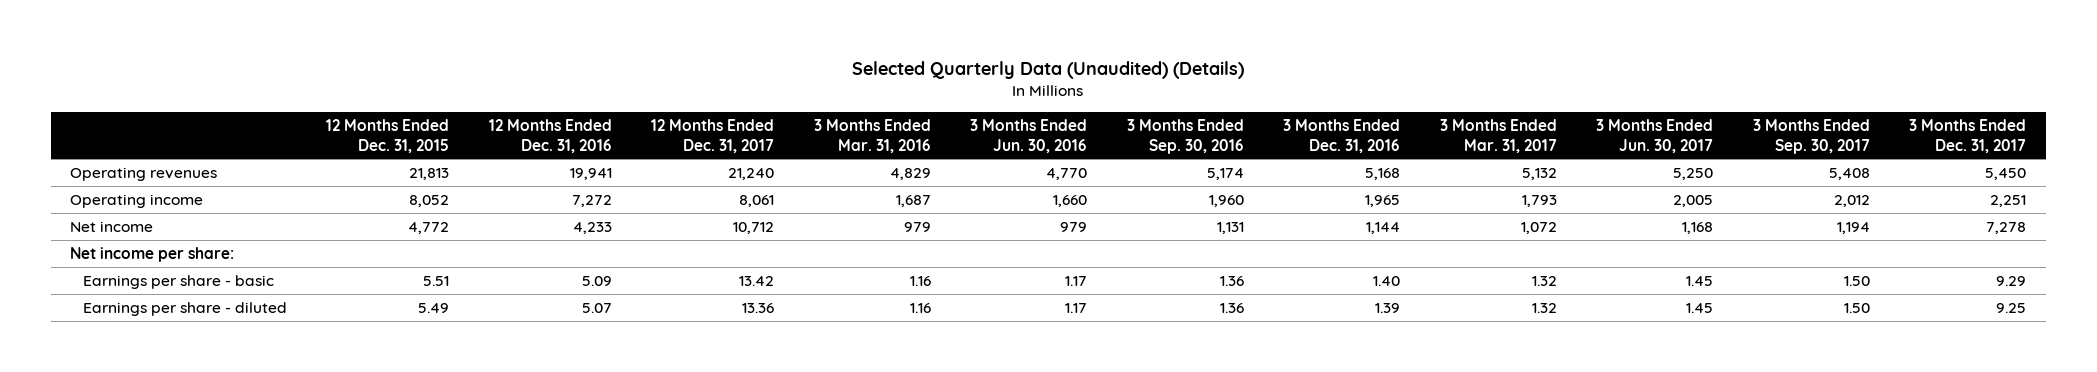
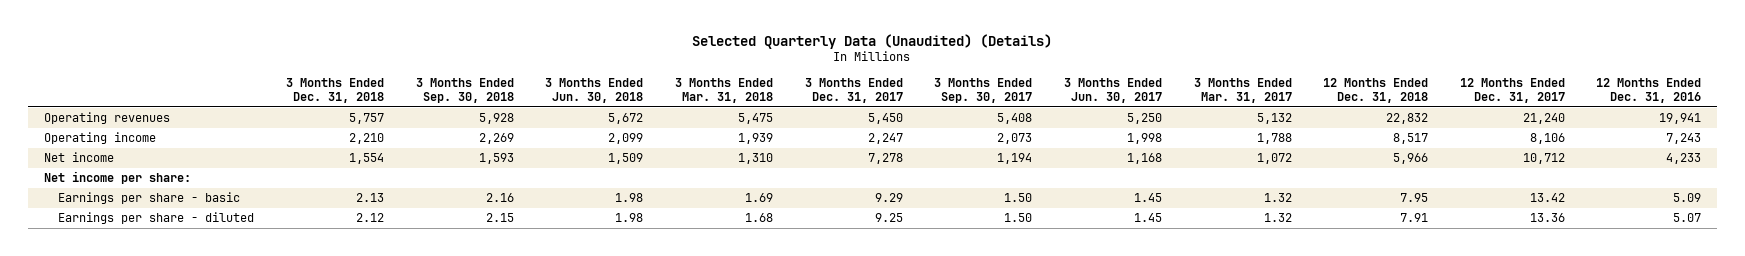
[326,118,450,153] 12 Months Ended Dec. 31, 2015 -> none
[813,118,931,153] 3 Months Ended Mar. 31, 2016 -> none
[970,118,1088,153] 3 Months Ended Jun. 30, 2016 -> none
[1126,118,1244,154] 3 Months Ended Sep. 30, 2016 -> none
[1283,118,1401,153] 3 Months Ended Dec. 31, 2016 -> none
none -> [286,78,385,104] 3 Months Ended Dec. 31, 2018
none -> [415,78,514,104] 3 Months Ended Sep. 30, 2018
none -> [545,78,644,104] 3 Months Ended Jun. 30, 2018
none -> [674,78,773,104] 3 Months Ended Mar. 31, 2018
none -> [1323,78,1429,104] 12 Months Ended Dec. 31, 2018
[571,194,612,207] 7,272 -> [1666,133,1702,145] 7,243
[739,194,775,207] 8,061 -> [1529,133,1565,145] 8,106
[1521,194,1557,207] 1,793 -> [1256,133,1292,145] 1,788
[1673,194,1714,207] 2,005 -> [1126,133,1162,145] 1,998
[1833,194,1870,207] 2,012 -> [997,133,1033,145] 2,073
[1990,194,2027,207] 2,251 -> [867,133,903,145] 2,247

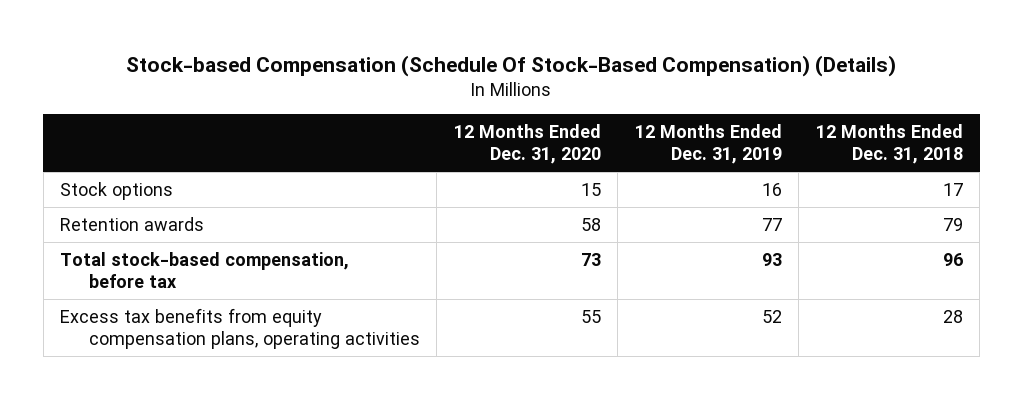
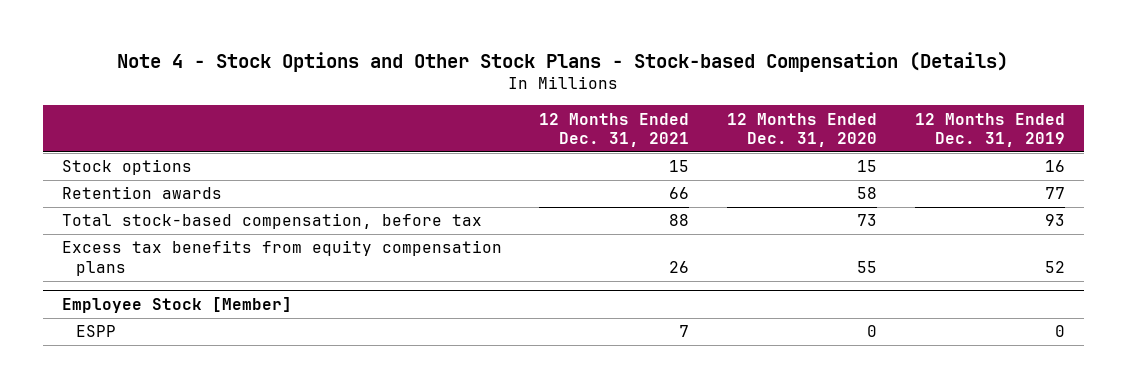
[126,54,897,77] Stock-based Compensation (Schedule Of Stock-Based Compensation) (Details) -> [117,51,1009,72] Note 4 - Stock Options and Other Stock Plans - Stock-based Compensation (Details)
[815,124,963,165] 12 Months Ended Dec. 31, 2018 -> none
none -> [539,112,690,148] 12 Months Ended Dec. 31, 2021
[60,308,420,349] Excess tax benefits from equity compensation plans, operating activities -> [61,240,502,277] Excess tax benefits from equity compensation plans
none -> [61,297,292,314] Employee Stock [Member]
none -> [75,325,116,338] ESPP

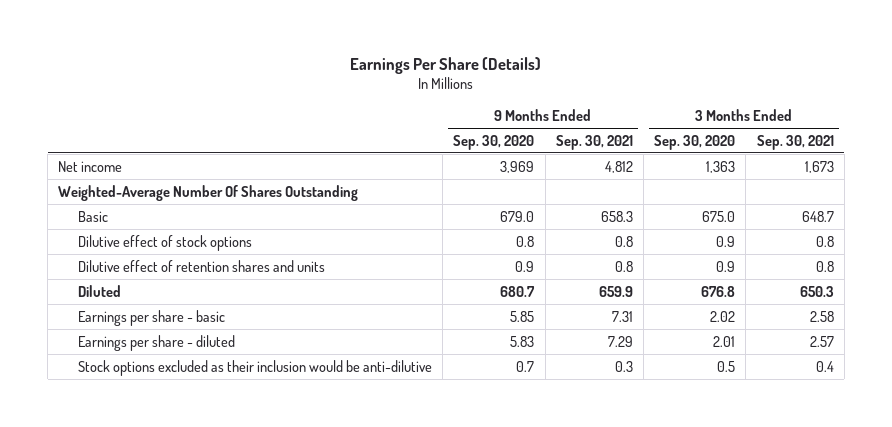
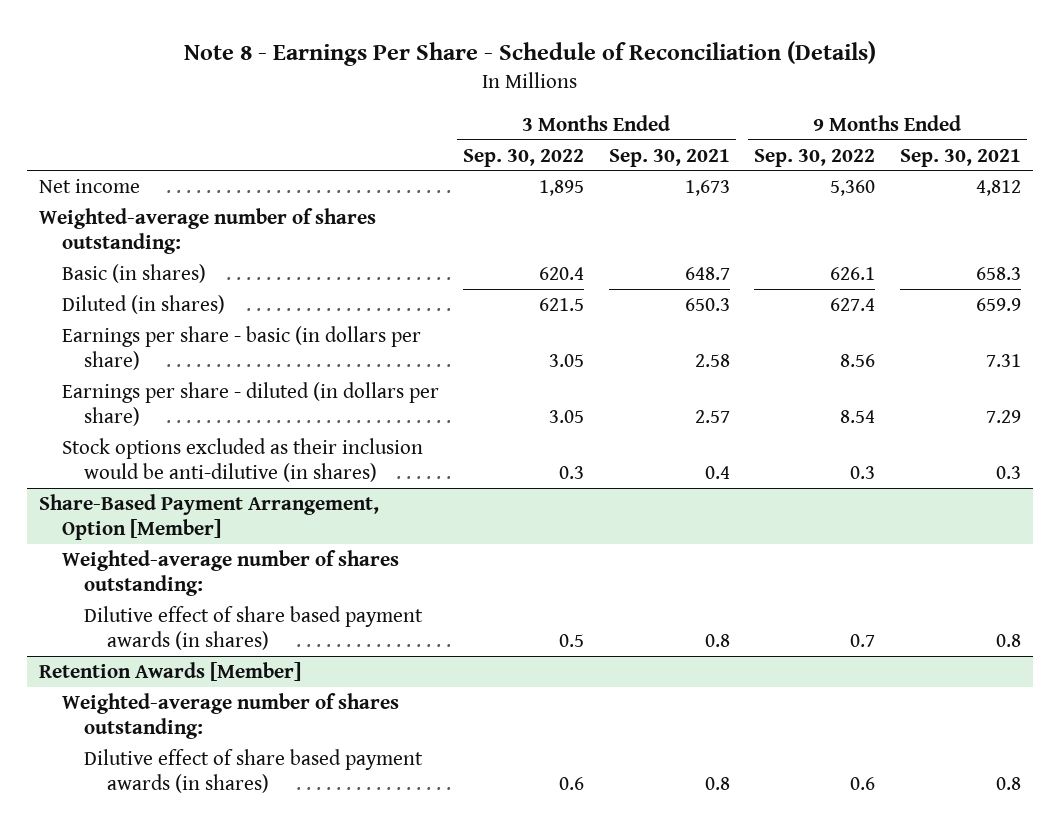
[350,56,542,74] Earnings Per Share (Details) -> [183,40,876,66] Note 8 - Earnings Per Share - Schedule of Reconciliation (Details)
[453,134,535,150] Sep. 30, 2020 -> none
[654,134,736,150] Sep. 30, 2020 -> none
none -> [463,148,585,167] Sep. 30, 2022
none -> [754,148,876,167] Sep. 30, 2022
[77,234,252,251] Dilutive effect of stock options -> none
[77,259,325,272] Dilutive effect of retention shares and units -> none
[58,184,359,201] Weighted-Average Number Of Shares Outstanding -> [39,207,377,254] Weighted-average number of shares outstanding:
[77,210,108,222] Basic -> [61,263,206,283] Basic (in shares)
[77,284,121,297] Diluted -> [61,294,225,314] Diluted (in shares)
[77,309,225,326] Earnings per share - basic -> [61,325,421,370] Earnings per share - basic (in dollars per share)
[77,334,235,351] Earnings per share - diluted -> [61,381,439,426] Earnings per share - diluted (in dollars per share)
[77,359,432,376] Stock options excluded as their inclusion would be anti-dilutive -> [61,437,423,482] Stock options excluded as their inclusion would be anti-dilutive (in shares)
none -> [39,493,380,540] Share-Based Payment Arrangement, Option [Member]
none -> [61,549,399,596] Weighted-average number of shares outstanding:
none -> [84,605,424,650] Dilutive effect of share based payment awards (in shares)
none -> [39,661,302,681] Retention Awards [Member]
none -> [61,692,399,739] Weighted-average number of shares outstanding:
none -> [84,748,424,793] Dilutive effect of share based payment awards (in shares)

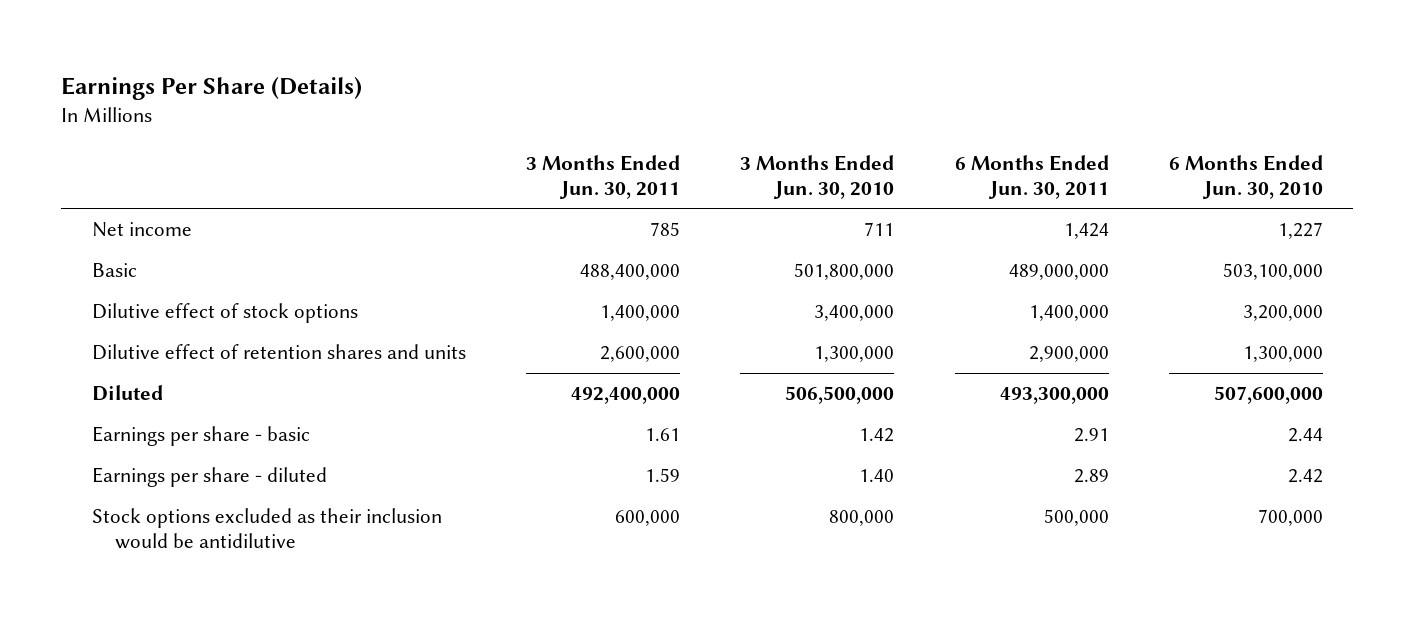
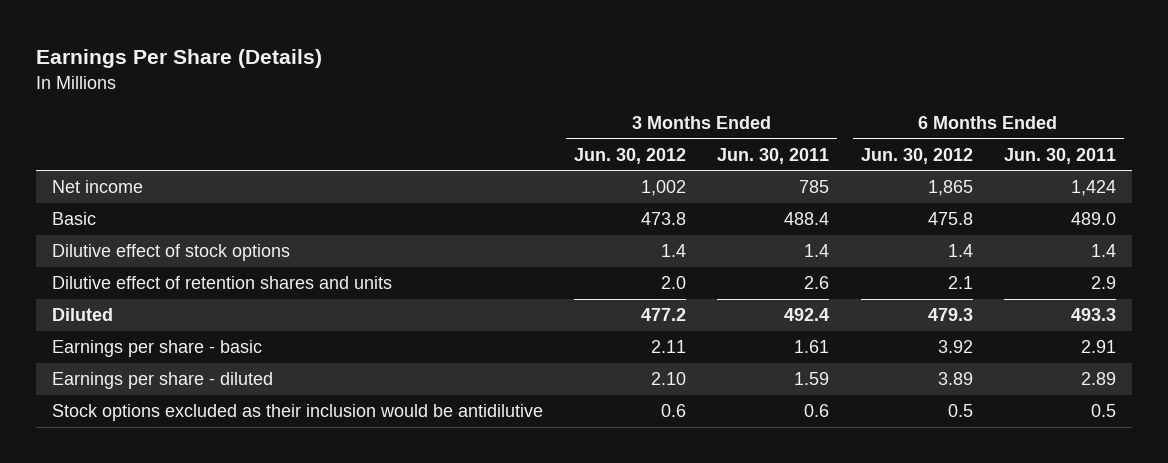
[740,154,895,199] 3 Months Ended Jun. 30, 2010 -> none
[1169,154,1324,199] 6 Months Ended Jun. 30, 2010 -> none
none -> [573,147,686,164] Jun. 30, 2012
none -> [860,147,973,164] Jun. 30, 2012
[579,264,680,281] 488,400,000 -> [784,212,830,226] 488.4
[1008,264,1109,281] 489,000,000 -> [1070,212,1116,226] 489.0
[599,305,680,322] 1,400,000 -> [804,244,830,258] 1.4
[1028,305,1109,322] 1,400,000 -> [1090,244,1116,258] 1.4
[599,346,680,363] 2,600,000 -> [804,276,830,290] 2.6
[1028,346,1109,363] 2,900,000 -> [1090,276,1116,290] 2.9
[570,387,680,405] 492,400,000 -> [784,308,830,322] 492.4
[999,387,1109,405] 493,300,000 -> [1070,308,1116,322] 493.3
[614,510,680,527] 600,000 -> [804,404,830,418] 0.6
[1043,509,1109,527] 500,000 -> [1090,404,1116,418] 0.5

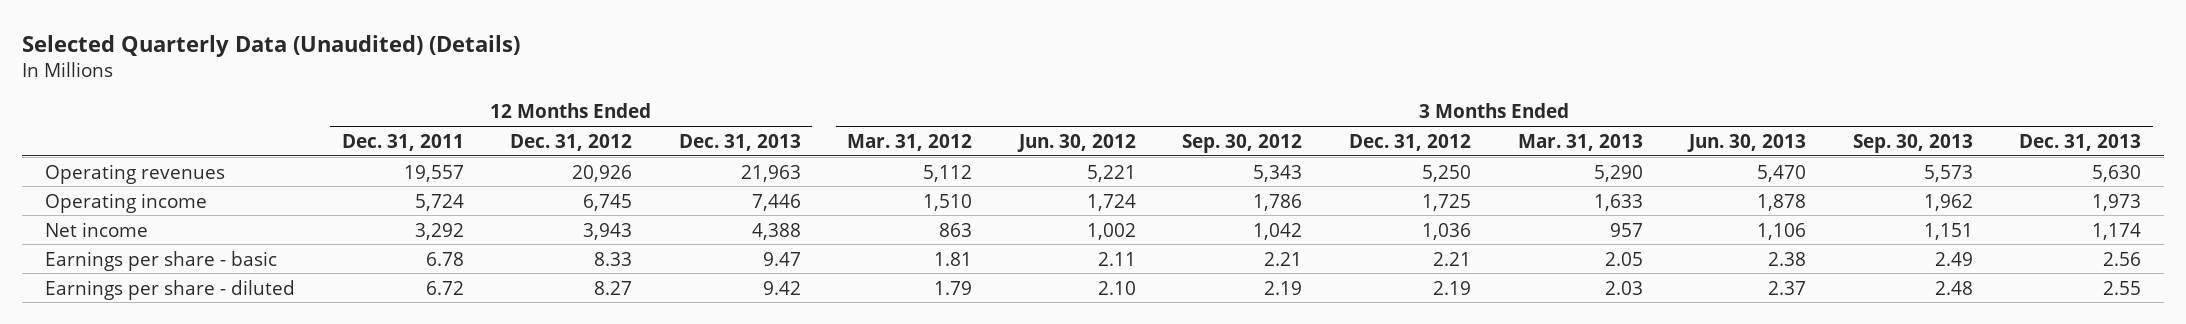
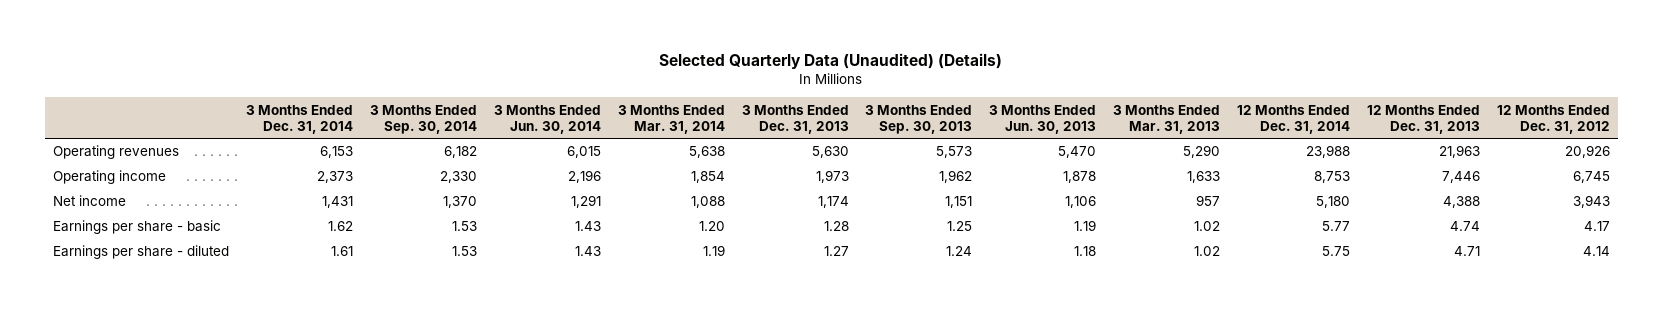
[341,133,464,151] Dec. 31, 2011 -> none
[847,133,973,151] Mar. 31, 2012 -> none
[1016,133,1136,152] Jun. 30, 2012 -> none
[1182,133,1303,153] Sep. 30, 2012 -> none
[1348,133,1471,151] Dec. 31, 2012 -> none
none -> [245,104,353,134] 3 Months Ended Dec. 31, 2014
none -> [369,104,477,134] 3 Months Ended Sep. 30, 2014
none -> [493,104,601,134] 3 Months Ended Jun. 30, 2014
none -> [617,104,725,134] 3 Months Ended Mar. 31, 2014
none -> [1237,104,1351,134] 12 Months Ended Dec. 31, 2014
[594,251,633,266] 8.33 -> [1583,221,1610,232] 4.17
[762,251,801,266] 9.47 -> [1449,221,1480,232] 4.74
[1604,251,1643,266] 2.05 -> [1194,221,1221,232] 1.02
[1768,251,1807,266] 2.38 -> [1074,220,1097,232] 1.19
[1934,251,1973,266] 2.49 -> [947,221,973,232] 1.25
[2103,251,2142,266] 2.56 -> [823,221,849,232] 1.28
[594,280,633,295] 8.27 -> [1582,246,1610,257] 4.14
[762,280,801,295] 9.42 -> [1453,246,1480,257] 4.71
[1604,280,1643,295] 2.03 -> [1194,246,1221,257] 1.02
[1768,280,1807,295] 2.37 -> [1074,246,1097,257] 1.18
[1934,280,1973,295] 2.48 -> [946,246,973,257] 1.24
[2103,280,2142,295] 2.55 -> [823,246,849,257] 1.27

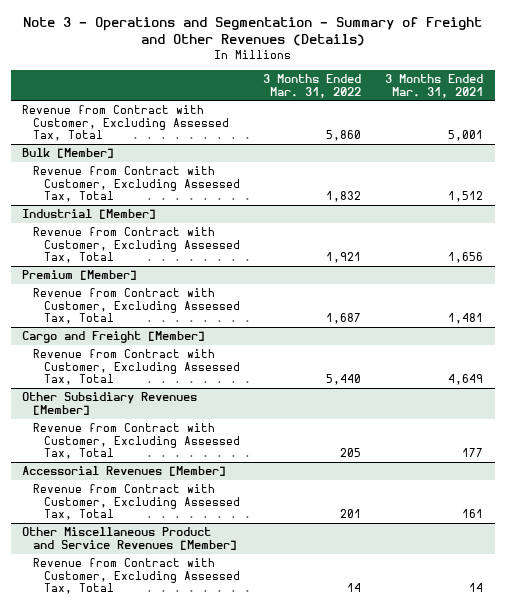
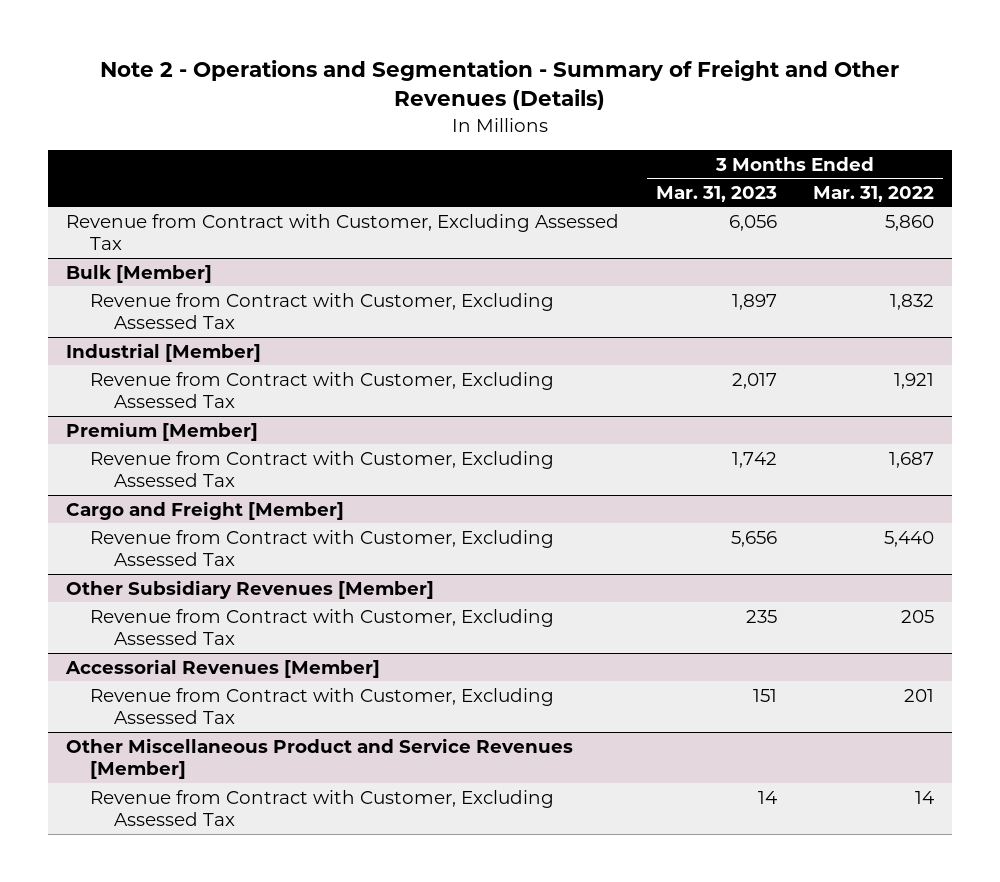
[22,17,482,47] Note 3 - Operations and Segmentation - Summary of Freight and Other Revenues (Details) -> [100,60,900,111] Note 2 - Operations and Segmentation - Summary of Freight and Other Revenues (Details)
[385,73,484,98] 3 Months Ended Mar. 31, 2021 -> none
none -> [655,185,777,202] Mar. 31, 2023
[22,105,230,142] Revenue from Contract with Customer, Excluding Assessed Tax, Total -> [66,213,620,251] Revenue from Contract with Customer, Excluding Assessed Tax
[33,166,240,203] Revenue from Contract with Customer, Excluding Assessed Tax, Total -> [90,292,555,330] Revenue from Contract with Customer, Excluding Assessed Tax
[33,227,240,264] Revenue from Contract with Customer, Excluding Assessed Tax, Total -> [90,371,555,409] Revenue from Contract with Customer, Excluding Assessed Tax
[33,288,240,325] Revenue from Contract with Customer, Excluding Assessed Tax, Total -> [90,450,555,488] Revenue from Contract with Customer, Excluding Assessed Tax
[33,349,240,386] Revenue from Contract with Customer, Excluding Assessed Tax, Total -> [90,529,555,567] Revenue from Contract with Customer, Excluding Assessed Tax
[33,423,240,460] Revenue from Contract with Customer, Excluding Assessed Tax, Total -> [90,608,555,646] Revenue from Contract with Customer, Excluding Assessed Tax
[33,484,240,521] Revenue from Contract with Customer, Excluding Assessed Tax, Total -> [90,687,555,725] Revenue from Contract with Customer, Excluding Assessed Tax
[33,558,240,595] Revenue from Contract with Customer, Excluding Assessed Tax, Total -> [90,789,555,827] Revenue from Contract with Customer, Excluding Assessed Tax

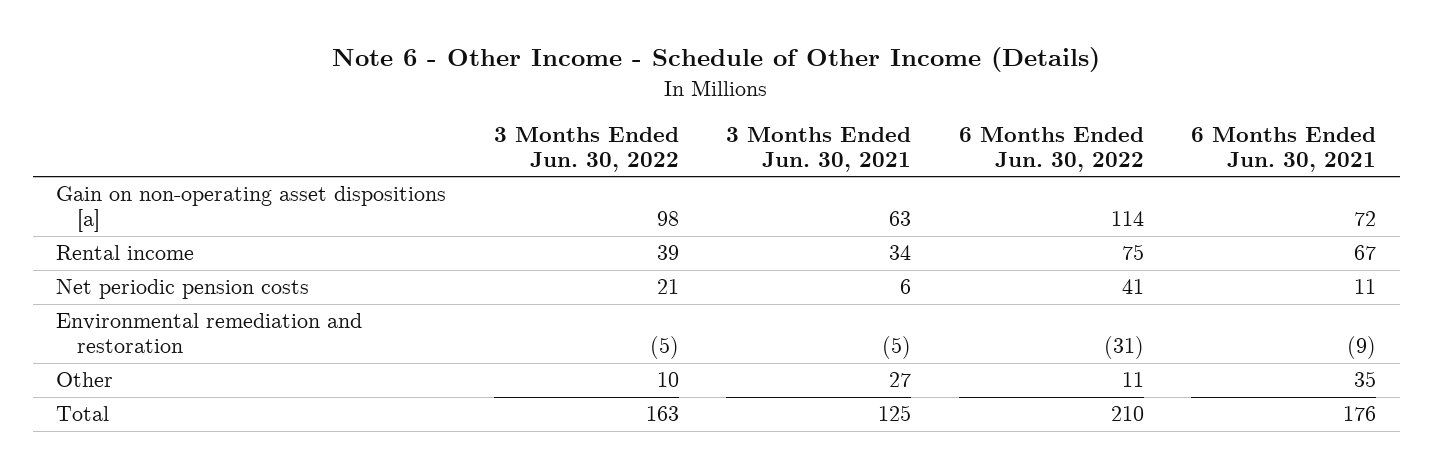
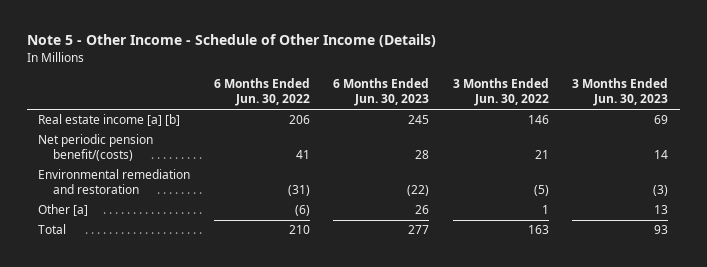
[332,47,1101,73] Note 6 - Other Income - Schedule of Other Income (Details) -> [26,34,436,48] Note 5 - Other Income - Schedule of Other Income (Details)
[726,126,912,172] 3 Months Ended Jun. 30, 2021 -> none
[1191,126,1377,172] 6 Months Ended Jun. 30, 2021 -> none
none -> [333,78,430,107] 6 Months Ended Jun. 30, 2023
none -> [572,78,669,107] 3 Months Ended Jun. 30, 2023
[56,186,447,233] Gain on non-operating asset dispositions [a] -> none
[56,245,195,261] Rental income -> none
none -> [38,114,181,127] Real estate income [a] [b]
[56,279,310,300] Net periodic pension costs -> [38,134,154,162] Net periodic pension benefit/(costs)
[56,372,114,388] Other -> [38,204,89,217] Other [a]
[656,372,679,388] 10 -> [541,205,549,215] 1
[1121,372,1144,388] 11 -> [294,205,310,217] (6)

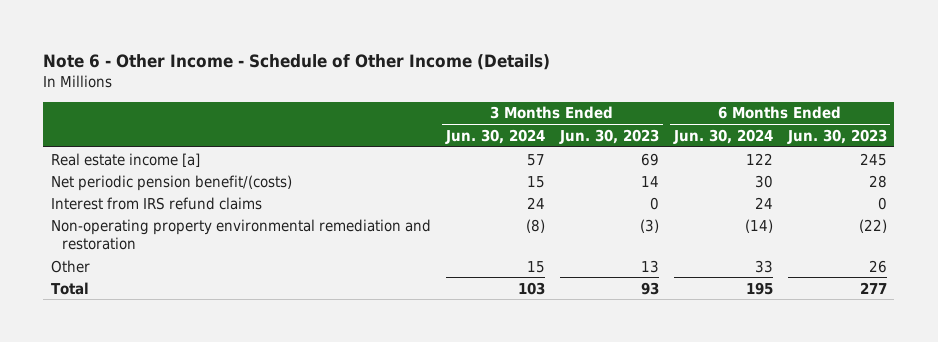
[26,34,436,48] Note 5 - Other Income - Schedule of Other Income (Details) -> [43,53,551,70] Note 6 - Other Income - Schedule of Other Income (Details)
[213,78,310,107] 6 Months Ended Jun. 30, 2022 -> none
[452,78,549,107] 3 Months Ended Jun. 30, 2022 -> none
none -> [444,128,545,144] Jun. 30, 2024
none -> [672,128,773,144] Jun. 30, 2024
[38,114,181,127] Real estate income [a] [b] -> [50,152,200,167] Real estate income [a]
none -> [50,196,262,210] Interest from IRS refund claims
[38,169,191,195] Environmental remediation and restoration -> [50,218,431,251] Non-operating property environmental remediation and restoration
[38,204,89,217] Other [a] -> [50,259,90,273] Other

